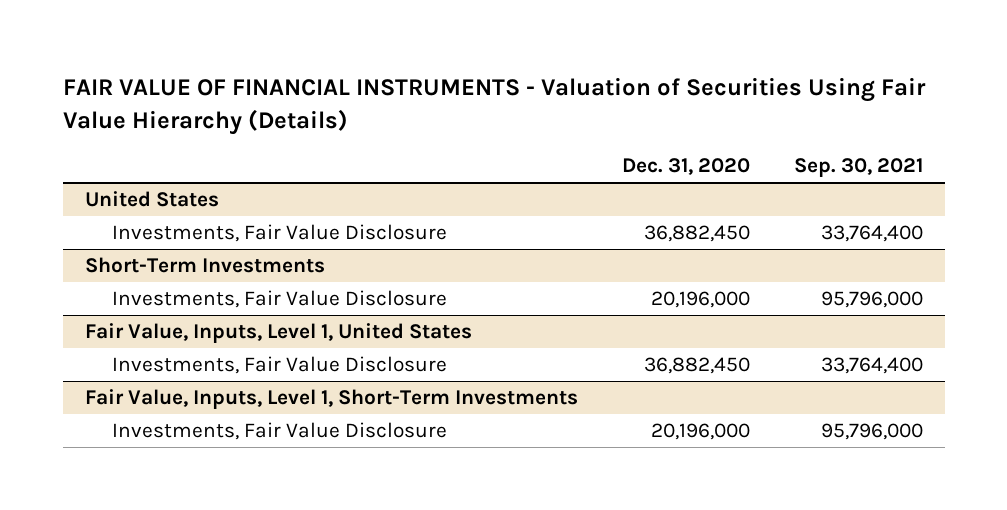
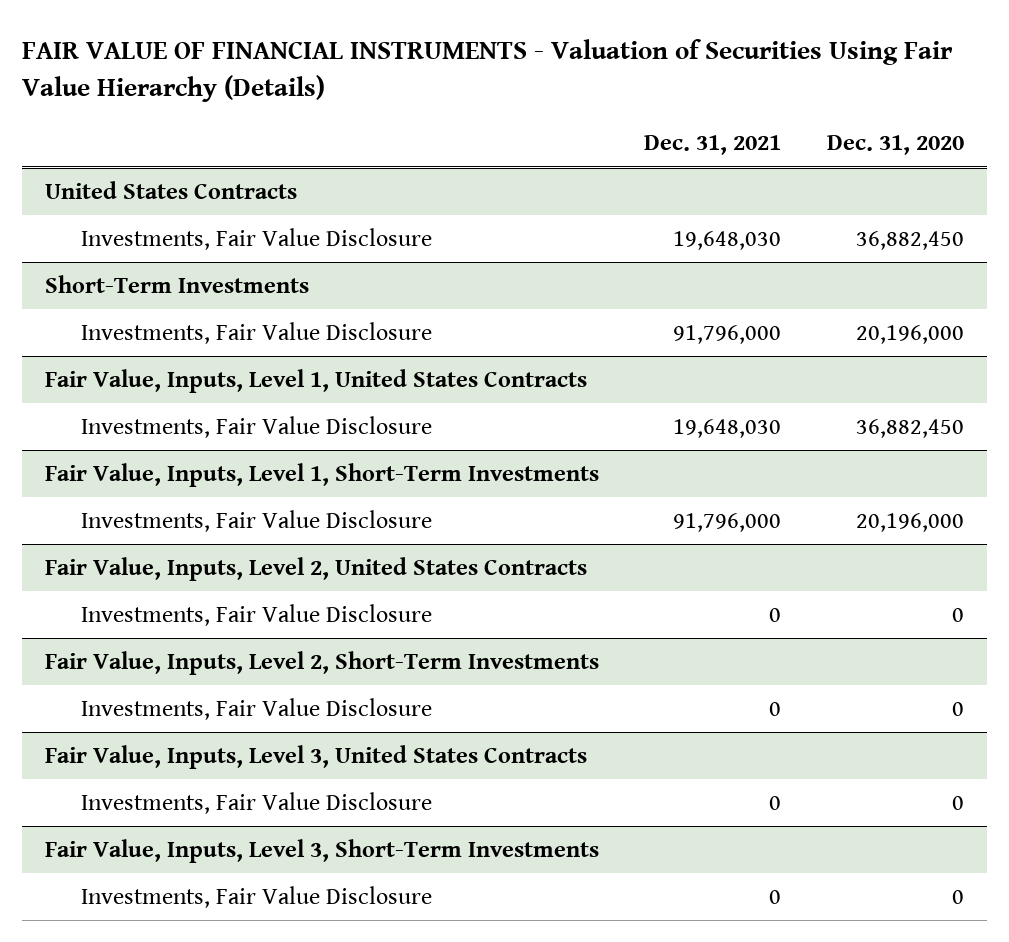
[793,158,923,178] Sep. 30, 2021 -> none
none -> [644,135,782,156] Dec. 31, 2021
[84,191,219,208] United States -> [45,181,298,200] United States Contracts
[84,323,472,344] Fair Value, Inputs, Level 1, United States -> [45,369,588,394] Fair Value, Inputs, Level 1, United States Contracts
none -> [45,557,588,582] Fair Value, Inputs, Level 2, United States Contracts
none -> [80,604,432,627] Investments, Fair Value Disclosure
none -> [45,651,600,676] Fair Value, Inputs, Level 2, Short-Term Investments
none -> [80,698,432,721] Investments, Fair Value Disclosure
none -> [45,745,588,770] Fair Value, Inputs, Level 3, United States Contracts
none -> [80,792,432,815] Investments, Fair Value Disclosure
none -> [45,839,600,864] Fair Value, Inputs, Level 3, Short-Term Investments
none -> [80,886,432,909] Investments, Fair Value Disclosure

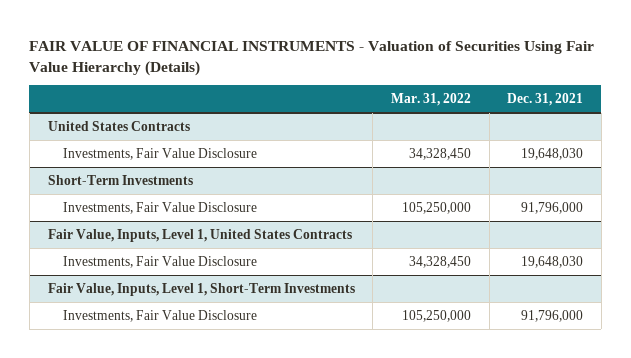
[826,135,964,156] Dec. 31, 2020 -> none
none -> [390,93,471,107] Mar. 31, 2022
[45,557,588,582] Fair Value, Inputs, Level 2, United States Contracts -> none
[80,604,432,627] Investments, Fair Value Disclosure -> none
[45,651,600,676] Fair Value, Inputs, Level 2, Short-Term Investments -> none
[80,698,432,721] Investments, Fair Value Disclosure -> none
[45,745,588,770] Fair Value, Inputs, Level 3, United States Contracts -> none
[80,792,432,815] Investments, Fair Value Disclosure -> none
[45,839,600,864] Fair Value, Inputs, Level 3, Short-Term Investments -> none
[80,886,432,909] Investments, Fair Value Disclosure -> none

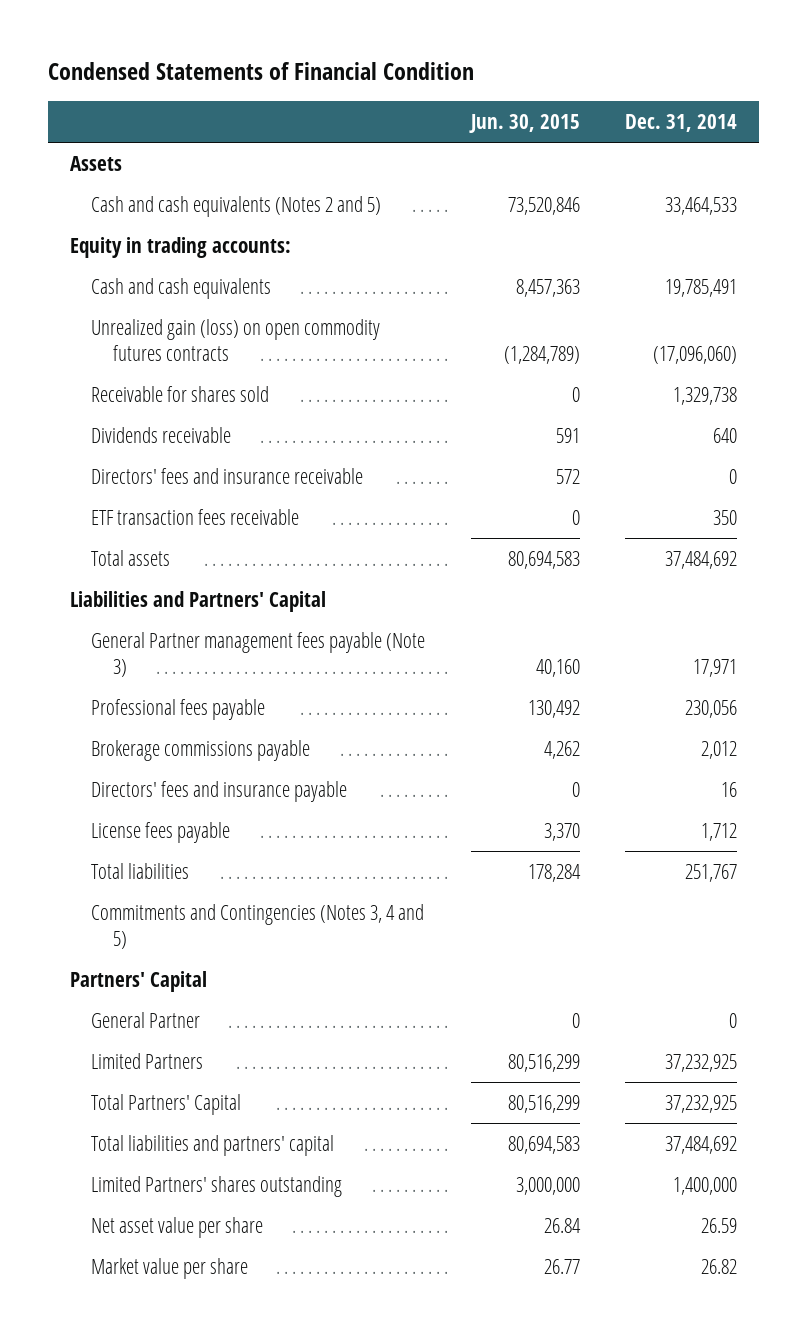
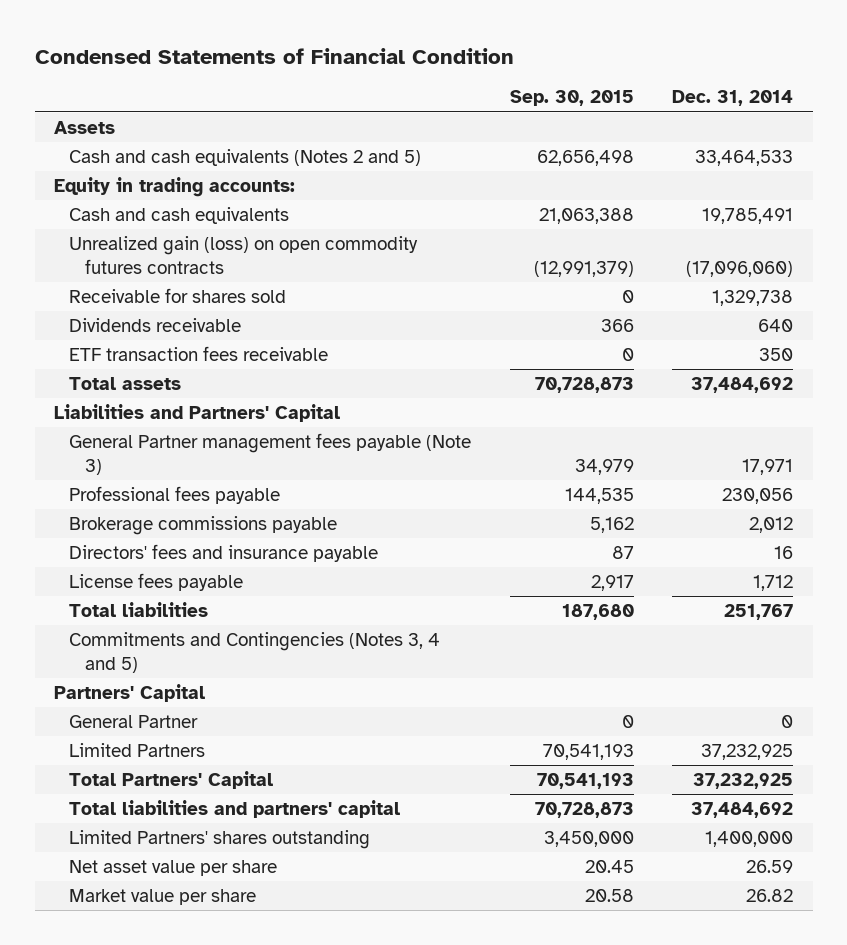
[468,113,580,133] Jun. 30, 2015 -> none
none -> [509,90,634,107] Sep. 30, 2015
[91,467,364,484] Directors' fees and insurance receivable -> none

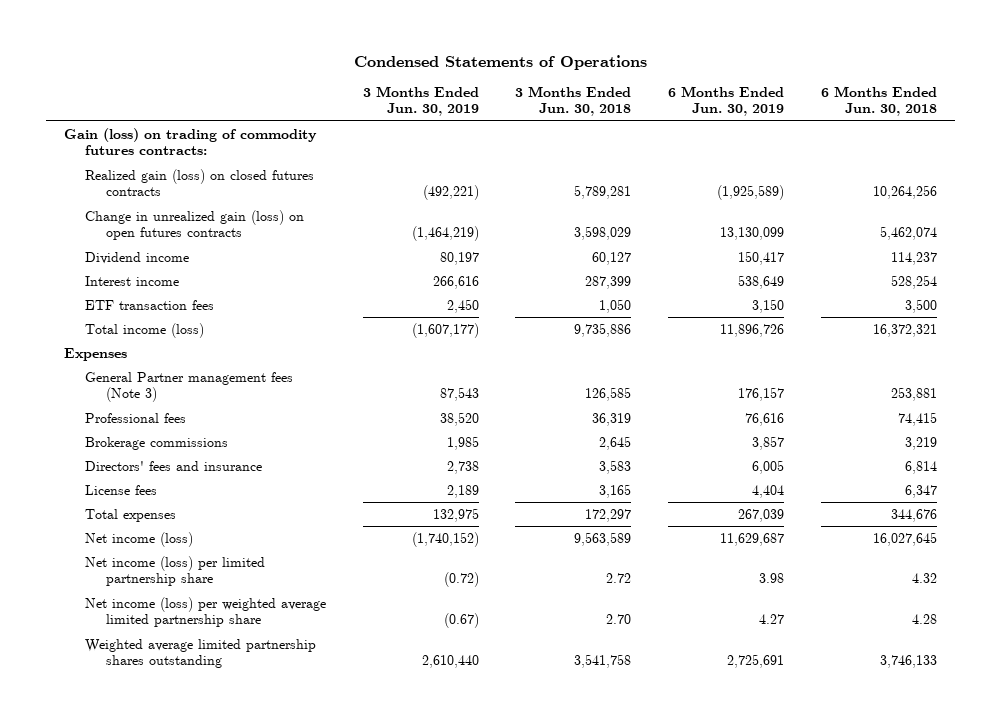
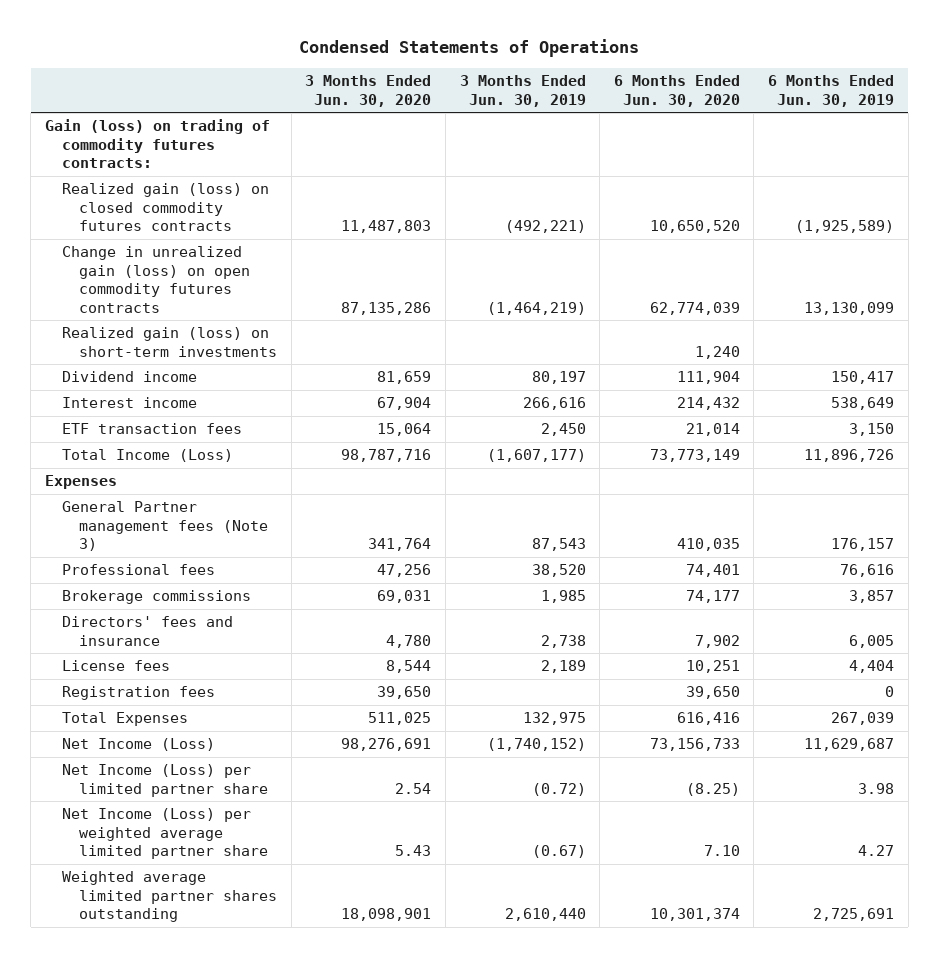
[515,85,632,117] 3 Months Ended Jun. 30, 2018 -> none
[820,85,937,117] 6 Months Ended Jun. 30, 2018 -> none
none -> [305,75,432,107] 3 Months Ended Jun. 30, 2020
none -> [613,75,740,107] 6 Months Ended Jun. 30, 2020
[84,168,314,197] Realized gain (loss) on closed futures contracts -> [62,183,270,232] Realized gain (loss) on closed commodity futures contracts
[84,209,304,241] Change in unrealized gain (loss) on open futures contracts -> [62,246,251,313] Change in unrealized gain (loss) on open commodity futures contracts
none -> [62,327,278,357] Realized gain (loss) on short-term investments
[84,322,204,338] Total income (loss) -> [62,449,234,463] Total Income (Loss)
none -> [62,686,216,701] Registration fees
[84,508,176,522] Total expenses -> [62,712,189,727] Total Expenses
[84,531,193,547] Net income (loss) -> [62,738,216,752] Net Income (Loss)
[84,555,265,587] Net income (loss) per limited partnership share -> [62,764,269,797] Net Income (Loss) per limited partner share
[84,596,326,628] Net income (loss) per weighted average limited partnership share -> [62,808,269,860] Net Income (Loss) per weighted average limited partner share
[84,638,316,669] Weighted average limited partnership shares outstanding -> [62,871,278,923] Weighted average limited partner shares outstanding

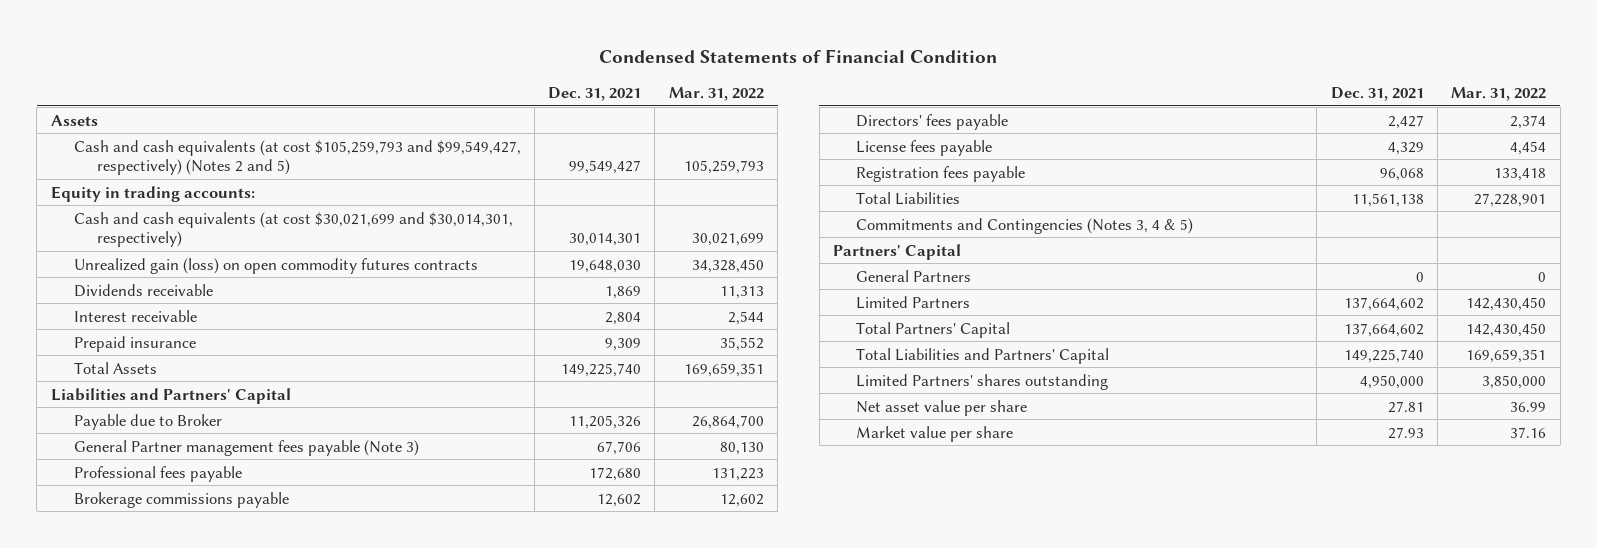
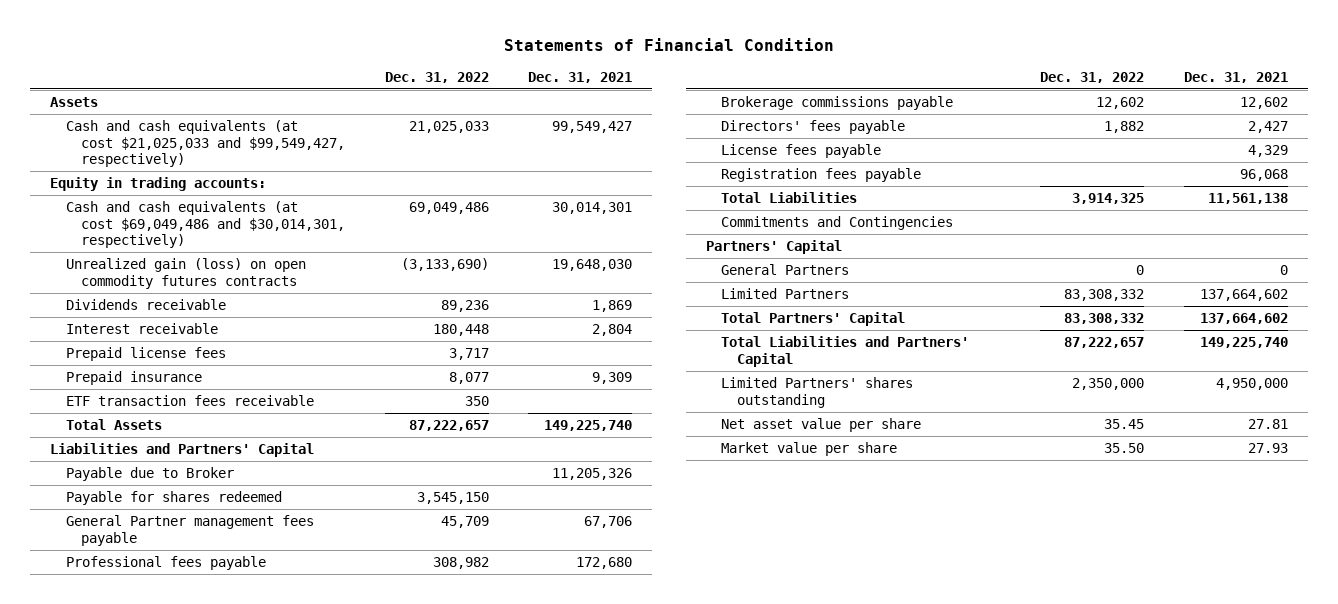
[599,48,998,63] Condensed Statements of Financial Condition -> [504,38,835,52] Statements of Financial Condition
[668,86,764,101] Mar. 31, 2022 -> none
none -> [384,71,489,83] Dec. 31, 2022
[73,139,521,176] Cash and cash equivalents (at cost $105,259,793 and $99,549,427, respectively) (Notes 2 and 5) -> [65,119,346,168] Cash and cash equivalents (at cost $21,025,033 and $99,549,427, respectively)
[73,211,513,248] Cash and cash equivalents (at cost $30,021,699 and $30,014,301, respectively) -> [65,200,346,249] Cash and cash equivalents (at cost $69,049,486 and $30,014,301, respectively)
none -> [65,346,226,361] Prepaid license fees
none -> [65,394,314,406] ETF transaction fees receivable
none -> [65,490,282,505] Payable for shares redeemed
[73,439,419,456] General Partner management fees payable (Note 3) -> [65,514,314,546] General Partner management fees payable
[856,217,1194,234] Commitments and Contingencies (Notes 3, 4 & 5) -> [721,215,954,230] Commitments and Contingencies

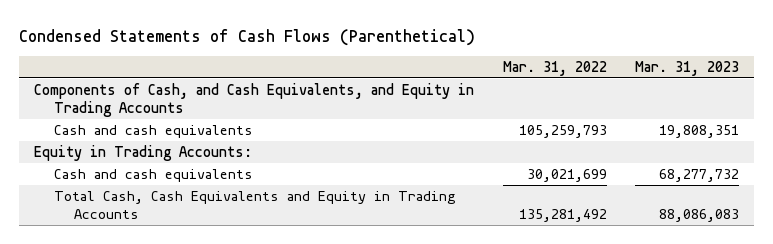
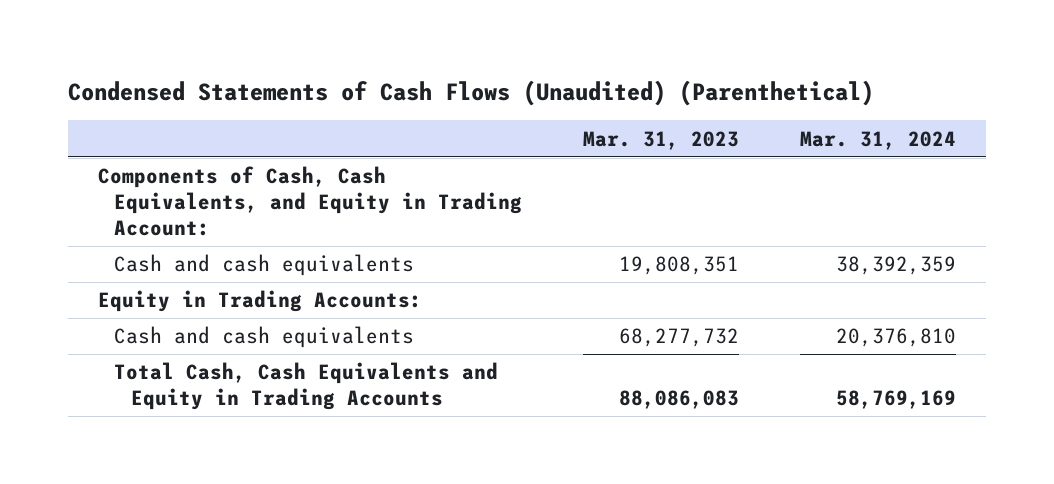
[19,28,476,46] Condensed Statements of Cash Flows (Parenthetical) -> [67,79,874,106] Condensed Statements of Cash Flows (Unaudited) (Parenthetical)
[502,61,607,77] Mar. 31, 2022 -> none
none -> [800,130,957,150] Mar. 31, 2024
[33,82,474,117] Components of Cash, and Cash Equivalents, and Equity in Trading Accounts -> [98,166,523,237] Components of Cash, Cash Equivalents, and Equity in Trading Account:

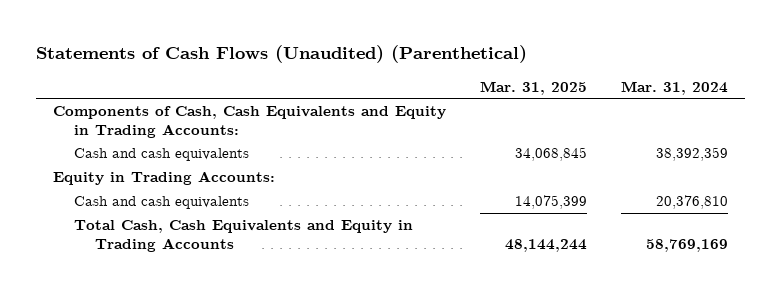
[67,79,874,106] Condensed Statements of Cash Flows (Unaudited) (Parenthetical) -> [35,45,527,64] Statements of Cash Flows (Unaudited) (Parenthetical)
[583,130,740,150] Mar. 31, 2023 -> none
none -> [479,80,587,95] Mar. 31, 2025
[98,166,523,237] Components of Cash, Cash Equivalents, and Equity in Trading Account: -> [52,106,446,138] Components of Cash, Cash Equivalents and Equity in Trading Accounts:

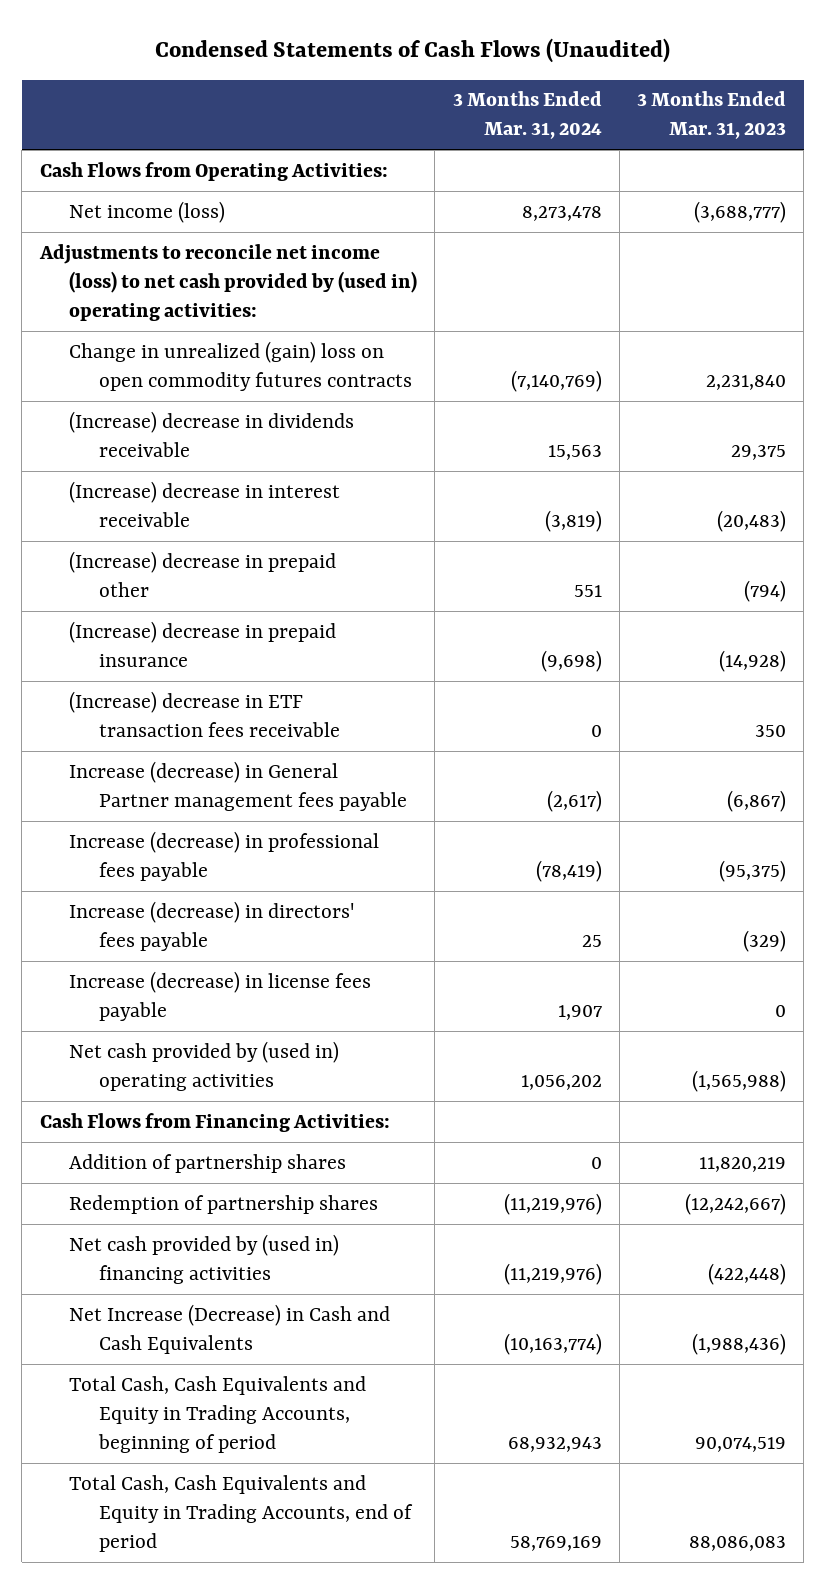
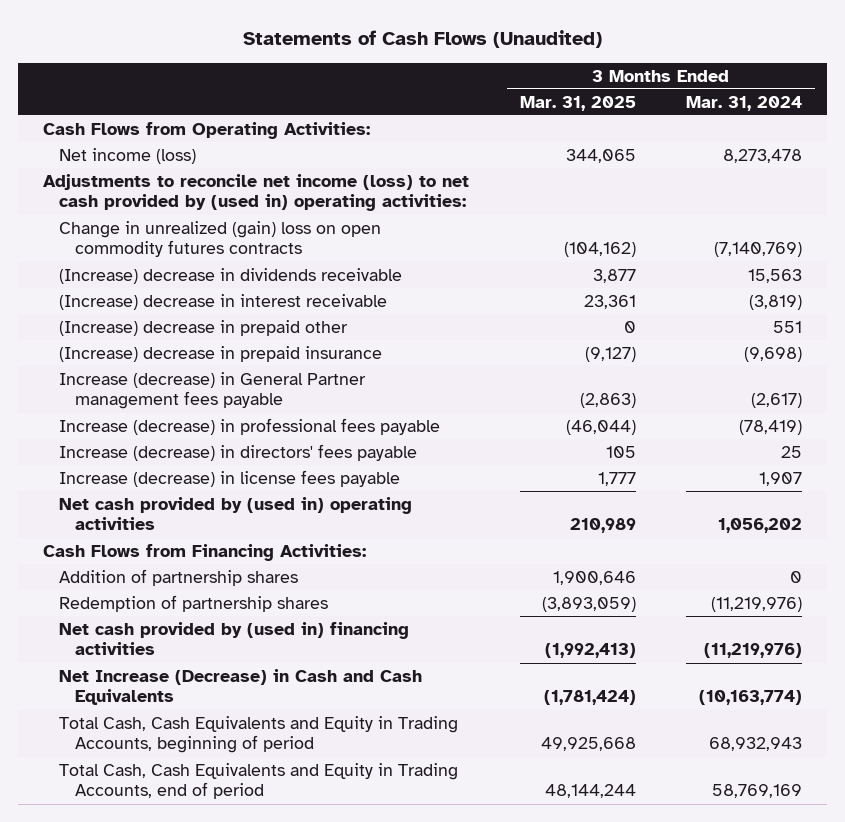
[154,38,670,64] Condensed Statements of Cash Flows (Unaudited) -> [242,29,602,48] Statements of Cash Flows (Unaudited)
[636,91,786,140] 3 Months Ended Mar. 31, 2023 -> none
none -> [519,95,636,111] Mar. 31, 2025
[69,690,340,737] (Increase) decrease in ETF transaction fees receivable -> none

